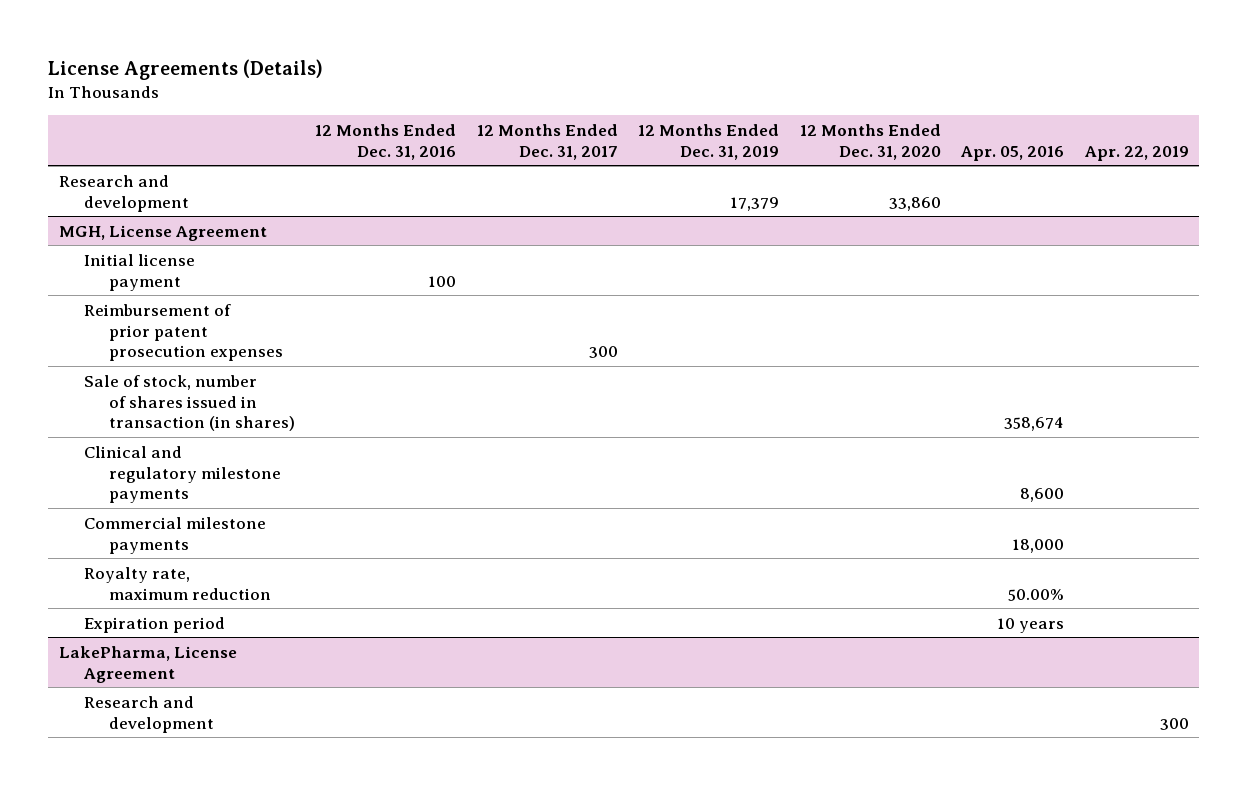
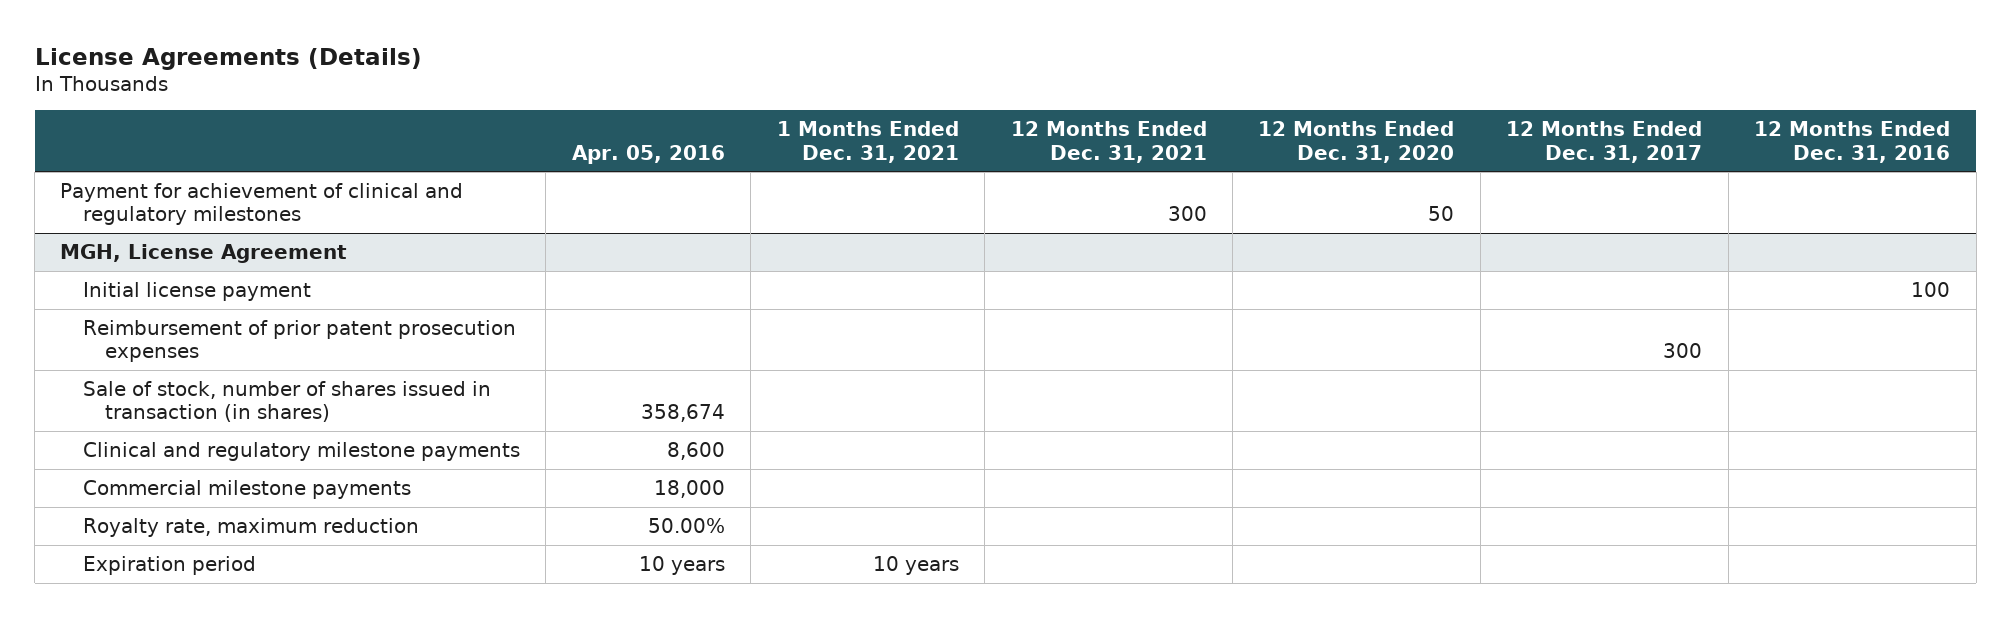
[638,123,780,160] 12 Months Ended Dec. 31, 2019 -> none
[1083,145,1189,161] Apr. 22, 2019 -> none
none -> [776,121,959,163] 1 Months Ended Dec. 31, 2021
none -> [1010,121,1207,163] 12 Months Ended Dec. 31, 2021
[58,174,189,212] Research and development -> none
none -> [60,182,464,226] Payment for achievement of clinical and regulatory milestones
[58,645,237,683] LakePharma, License Agreement -> none
[83,695,214,733] Research and development -> none

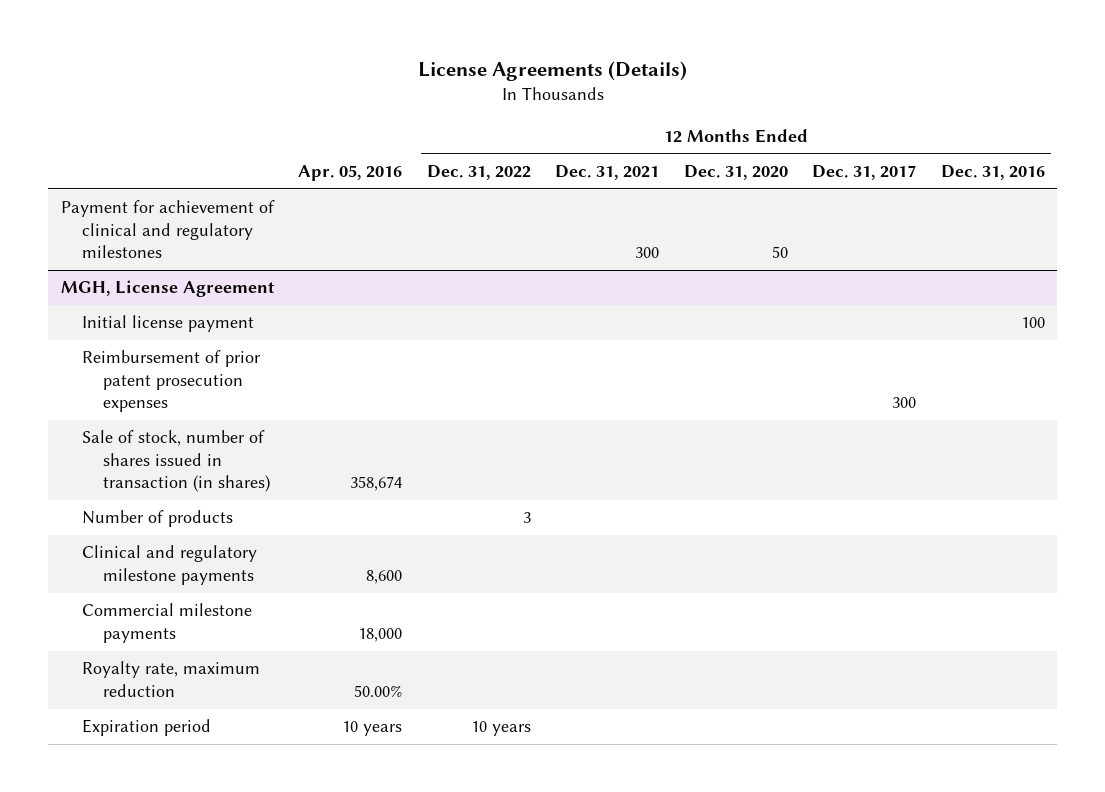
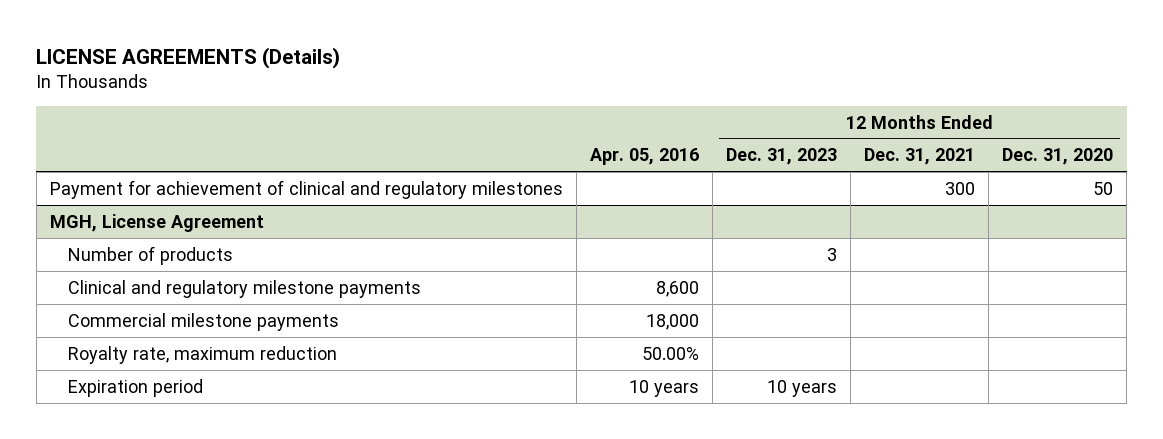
[417,61,687,82] License Agreements (Details) -> [36,47,341,70] LICENSE AGREEMENTS (Details)
[426,164,531,180] Dec. 31, 2022 -> none
[812,164,917,180] Dec. 31, 2017 -> none
[940,164,1045,180] Dec. 31, 2016 -> none
none -> [726,148,838,166] Dec. 31, 2023
[81,315,254,333] Initial license payment -> none
[81,350,261,413] Reimbursement of prior patent prosecution expenses -> none
[81,430,271,493] Sale of stock, number of shares issued in transaction (in shares) -> none

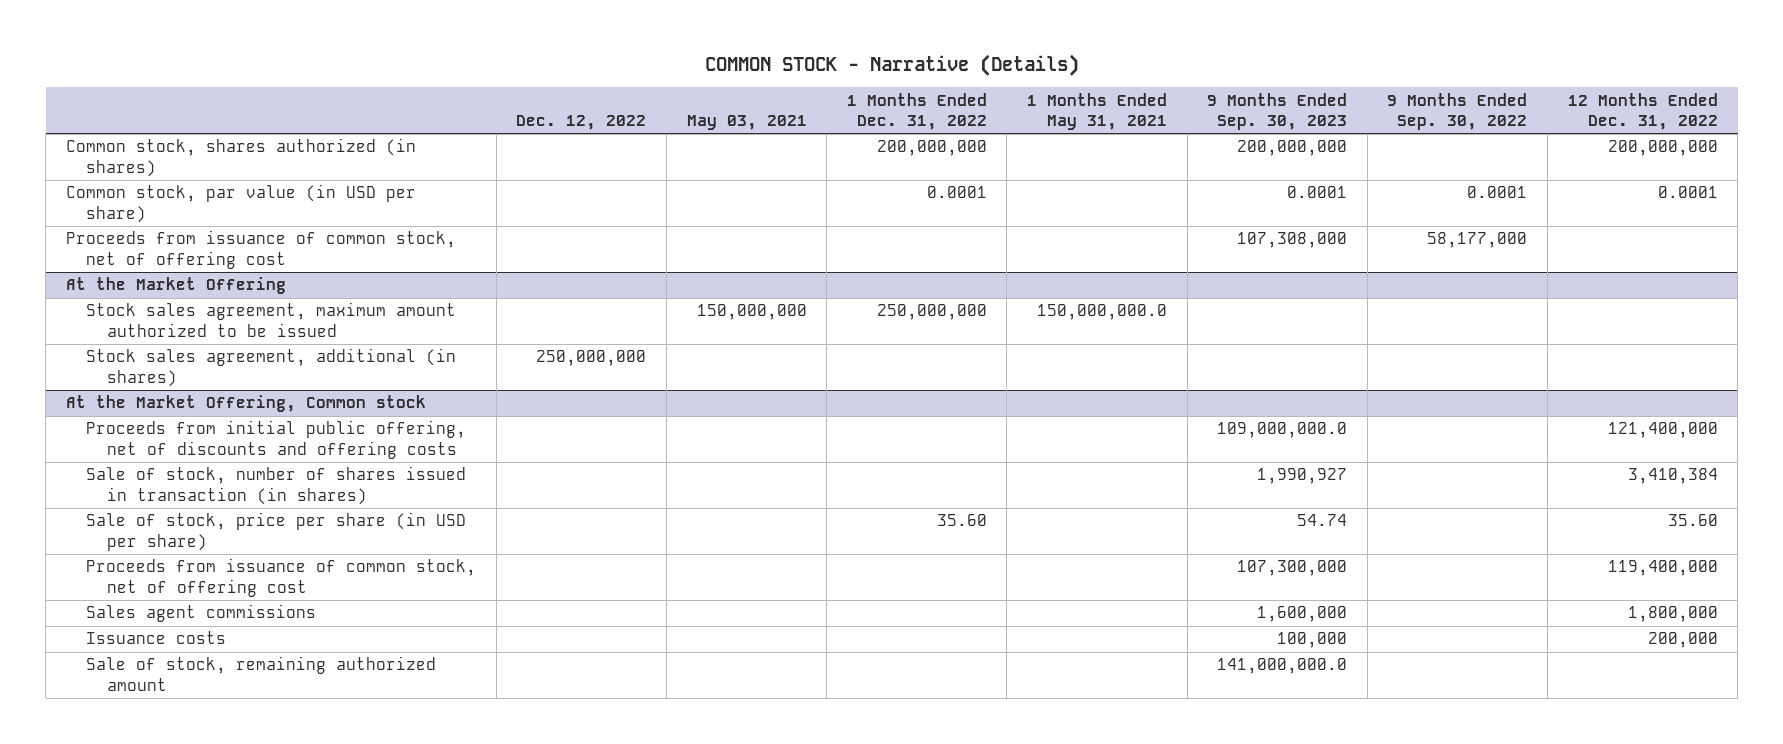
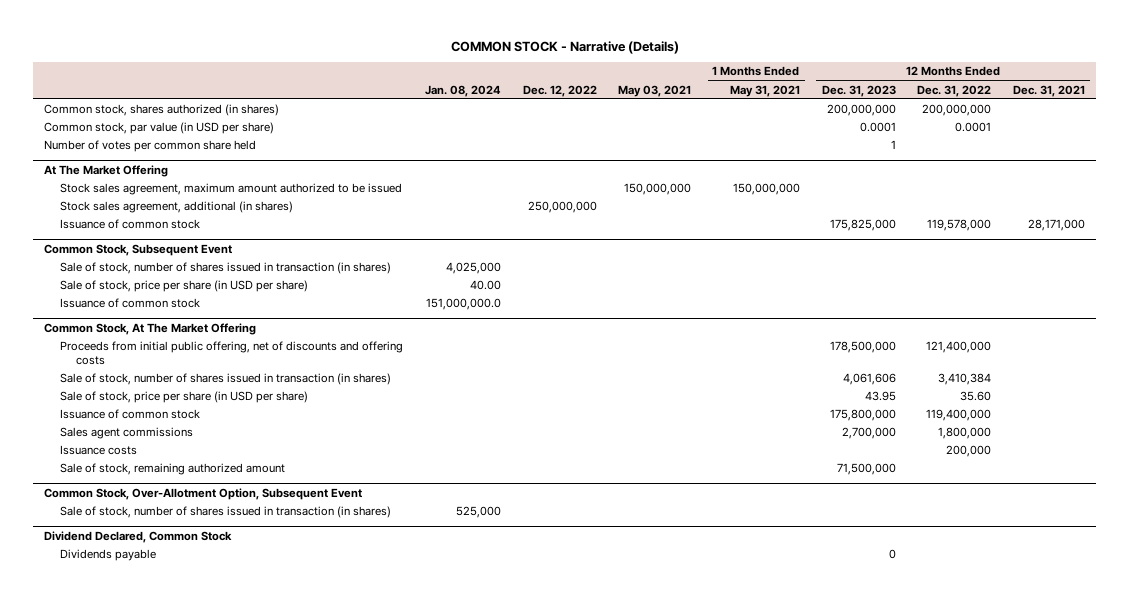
[846,92,987,130] 1 Months Ended Dec. 31, 2022 -> none
[1207,92,1348,130] 9 Months Ended Sep. 30, 2023 -> none
[1387,92,1528,130] 9 Months Ended Sep. 30, 2022 -> none
none -> [424,84,501,97] Jan. 08, 2024
none -> [821,84,896,97] Dec. 31, 2023
none -> [1013,84,1086,97] Dec. 31, 2021
[65,230,456,269] Proceeds from issuance of common stock, net of offering cost -> none
none -> [44,140,257,153] Number of votes per common share held
[65,277,286,295] At the Market Offering -> [44,165,169,178] At The Market Offering
[1037,304,1168,321] 150,000,000.0 -> [732,183,800,196] 150,000,000
none -> [60,219,201,230] Issuance of common stock
none -> [44,244,233,257] Common Stock, Subsequent Event
none -> [60,262,392,275] Sale of stock, number of shares issued in transaction (in shares)
none -> [60,280,309,293] Sale of stock, price per share (in USD per share)
none -> [60,298,201,309] Issuance of common stock
[65,395,426,413] At the Market Offering, Common stock -> [44,323,257,336] Common Stock, At The Market Offering
[86,558,477,597] Proceeds from issuance of common stock, net of offering cost -> [60,409,201,420] Issuance of common stock
none -> [44,488,363,501] Common Stock, Over-Allotment Option, Subsequent Event
none -> [60,506,392,519] Sale of stock, number of shares issued in transaction (in shares)
none -> [44,531,233,544] Dividend Declared, Common Stock
none -> [60,549,157,562] Dividends payable

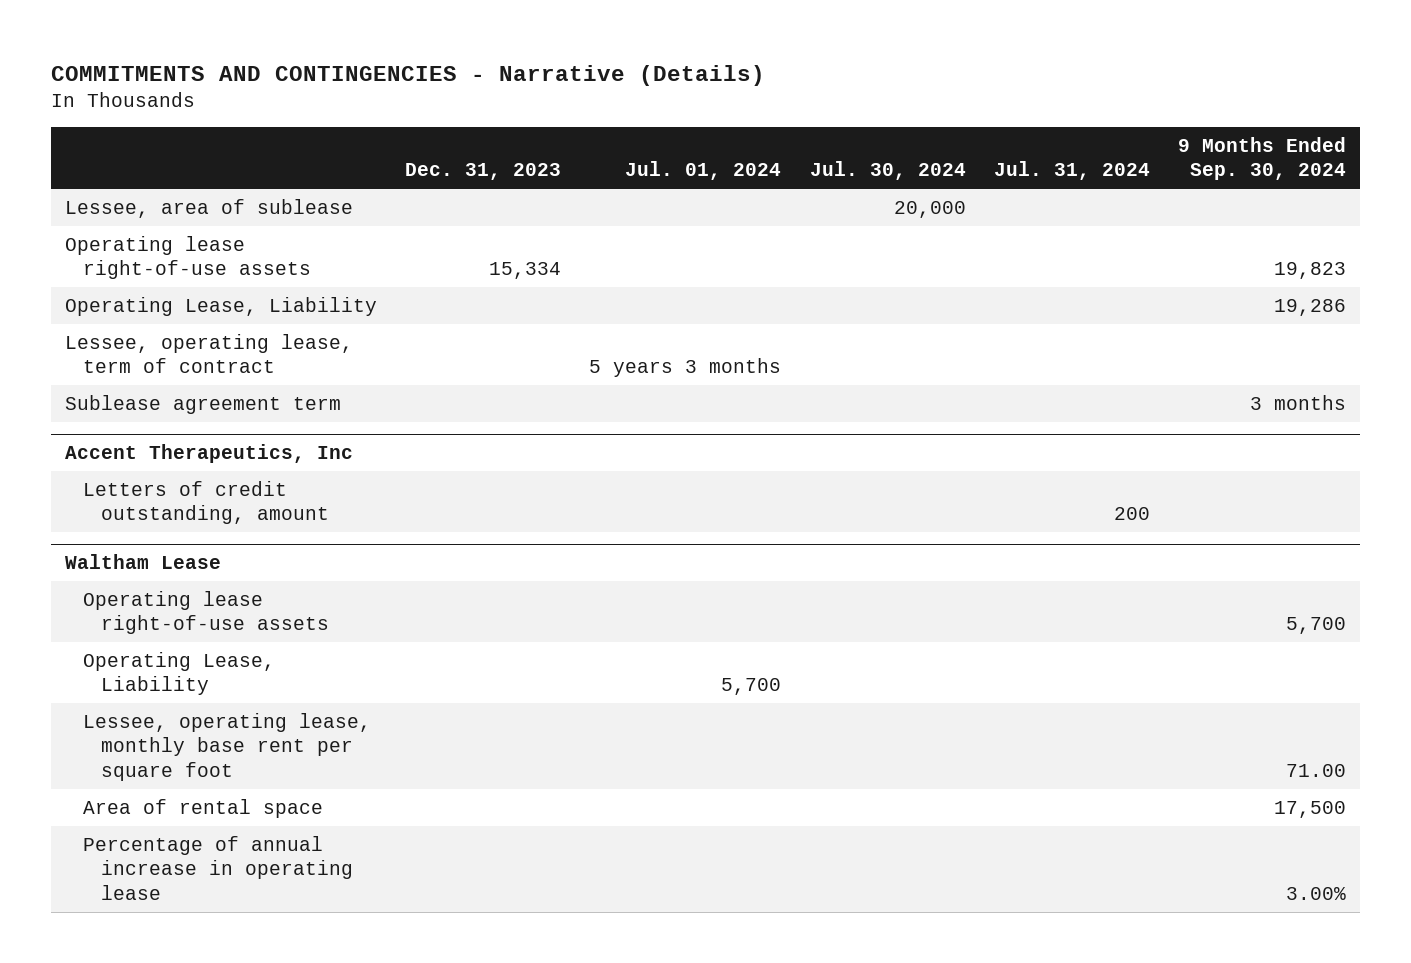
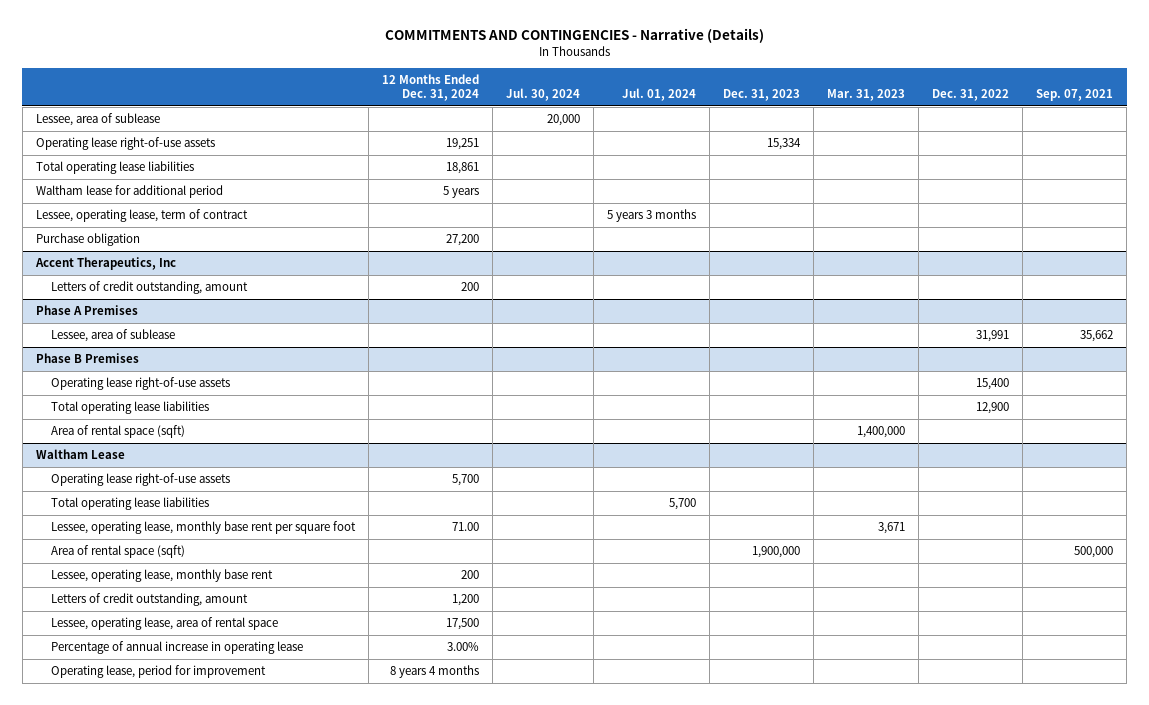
[993,161,1150,181] Jul. 31, 2024 -> none
[1178,136,1347,181] 9 Months Ended Sep. 30, 2024 -> none
none -> [381,73,479,102] 12 Months Ended Dec. 31, 2024
none -> [827,89,906,102] Mar. 31, 2023
none -> [932,89,1010,102] Dec. 31, 2022
none -> [1036,89,1114,102] Sep. 07, 2021
[64,296,377,316] Operating Lease, Liability -> [36,161,195,175] Total operating lease liabilities
none -> [36,185,224,199] Waltham lease for additional period
[64,394,341,414] Sublease agreement term -> none
none -> [36,233,141,247] Purchase obligation
none -> [36,305,139,316] Phase A Premises
none -> [50,329,175,343] Lessee, area of sublease
none -> [36,353,140,364] Phase B Premises
none -> [50,377,230,391] Operating lease right-of-use assets
none -> [50,401,209,415] Total operating lease liabilities
none -> [50,425,185,439] Area of rental space (sqft)
[83,651,276,696] Operating Lease, Liability -> [50,497,209,511] Total operating lease liabilities
none -> [50,545,185,559] Area of rental space (sqft)
none -> [50,569,273,583] Lessee, operating lease, monthly base rent
none -> [50,593,248,607] Letters of credit outstanding, amount
[83,798,324,818] Area of rental space -> [50,617,278,631] Lessee, operating lease, area of rental space
none -> [50,665,266,679] Operating lease, period for improvement

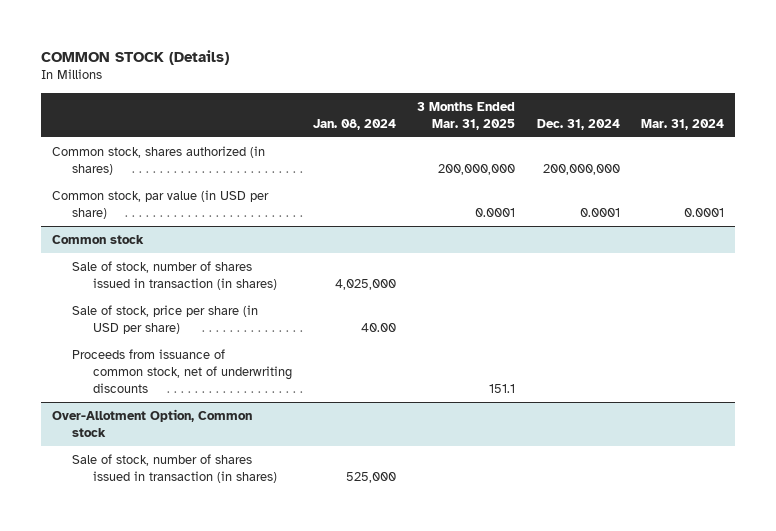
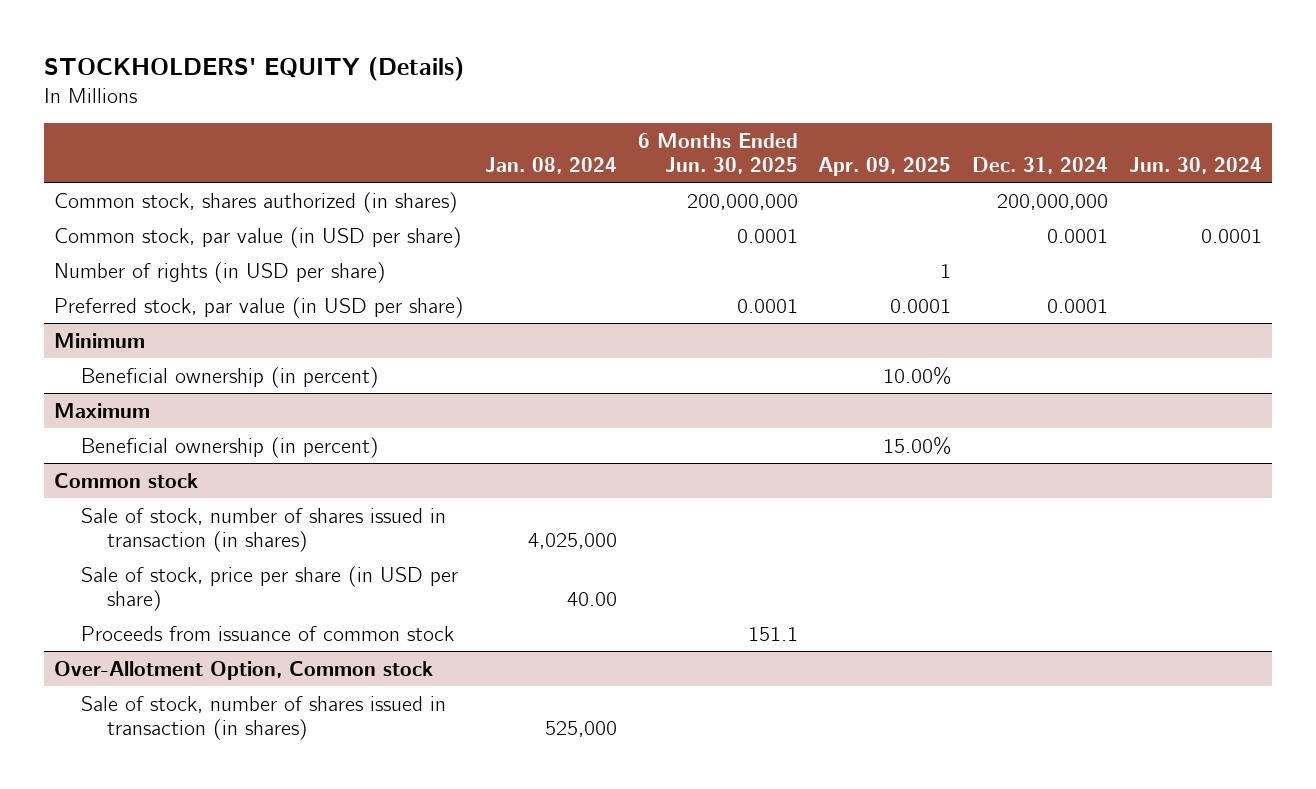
[41,49,230,65] COMMON STOCK (Details) -> [43,57,464,82] STOCKHOLDERS' EQUITY (Details)
[417,101,516,130] 3 Months Ended Mar. 31, 2025 -> none
[640,118,724,130] Mar. 31, 2024 -> none
none -> [637,132,798,174] 6 Months Ended Jun. 30, 2025
none -> [818,156,952,176] Apr. 09, 2025
none -> [1128,156,1262,174] Jun. 30, 2024
none -> [53,261,386,283] Number of rights (in USD per share)
none -> [53,296,464,318] Preferred stock, par value (in USD per share)
none -> [53,332,145,348] Minimum
none -> [80,366,379,388] Beneficial ownership (in percent)
none -> [53,402,150,418] Maximum
none -> [80,436,379,458] Beneficial ownership (in percent)
[72,348,292,394] Proceeds from issuance of common stock, net of underwriting discounts -> [80,625,454,641] Proceeds from issuance of common stock

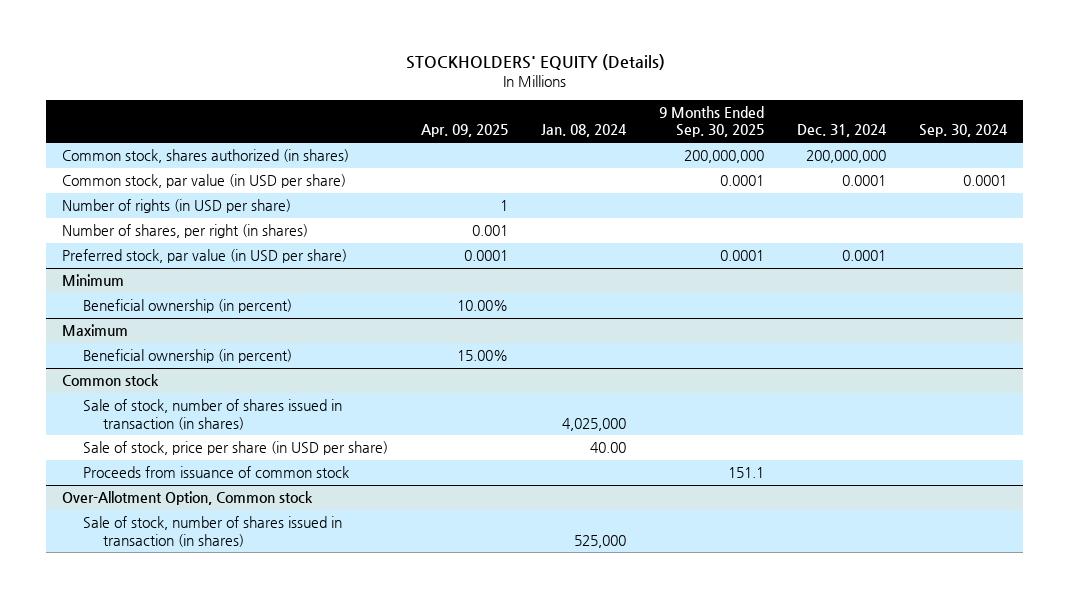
[637,132,798,174] 6 Months Ended Jun. 30, 2025 -> none
[1128,156,1262,174] Jun. 30, 2024 -> none
none -> [658,106,764,138] 9 Months Ended Sep. 30, 2025
none -> [918,124,1008,138] Sep. 30, 2024
none -> [62,224,309,239] Number of shares, per right (in shares)

